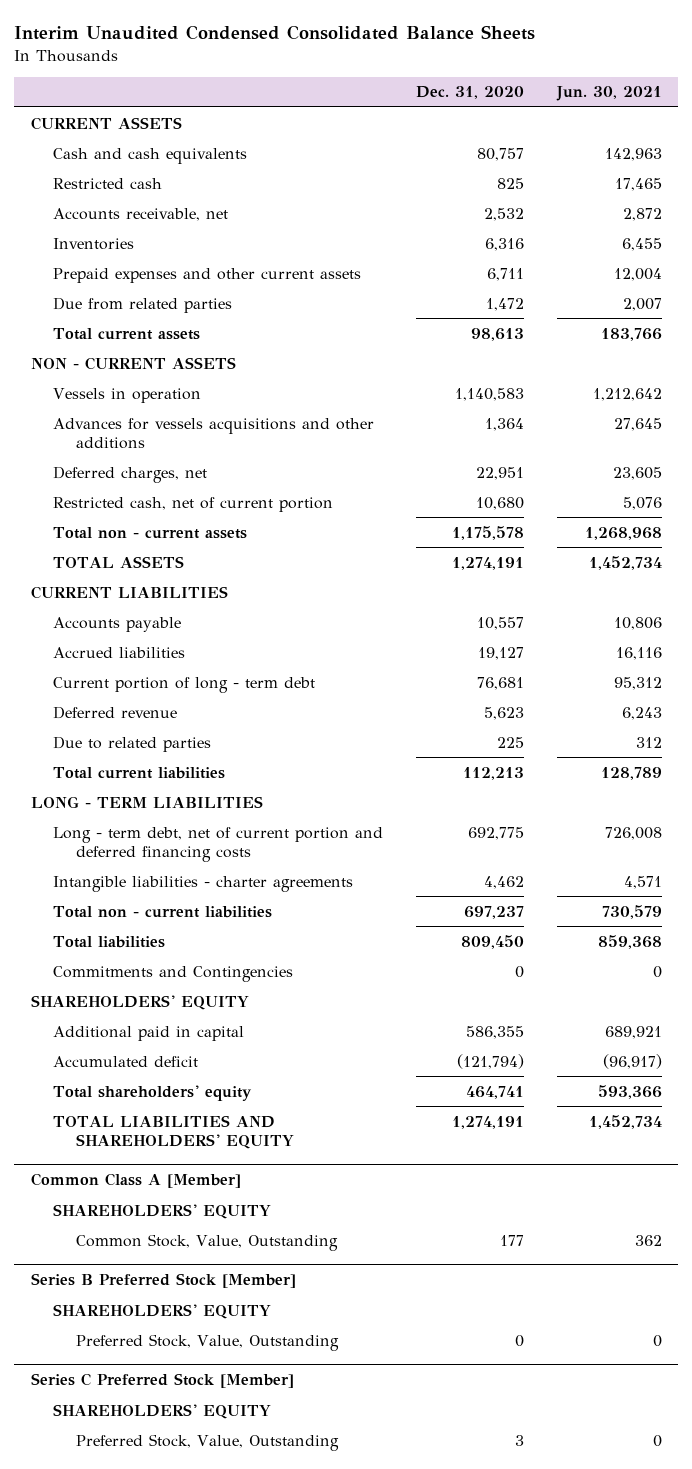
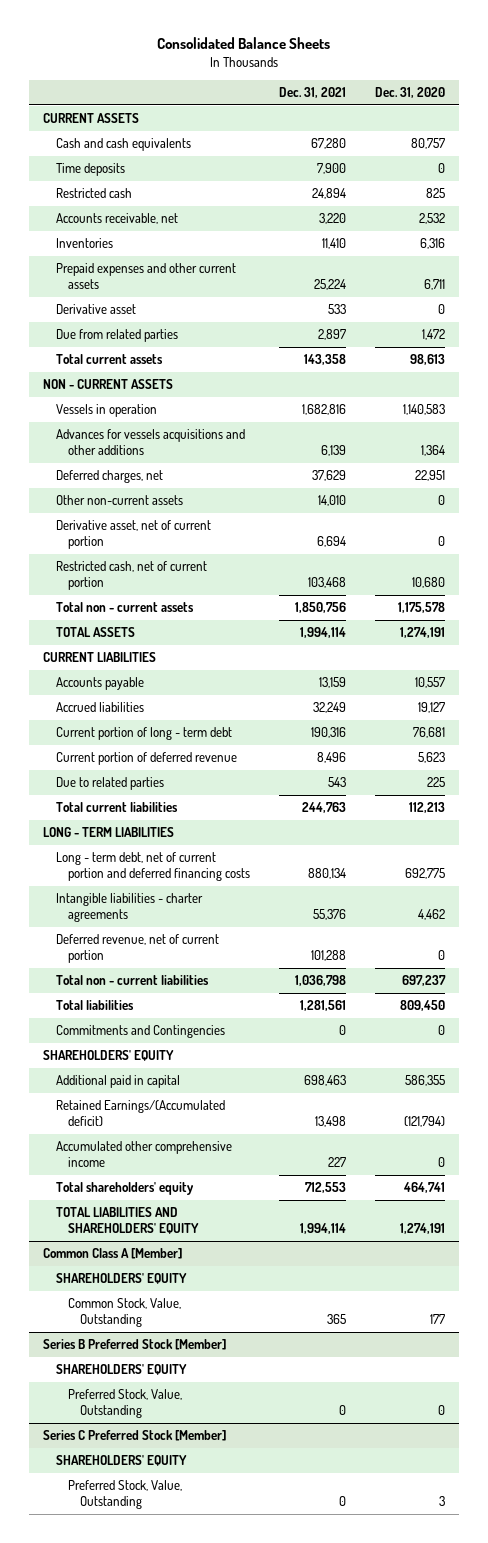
[14,25,536,41] Interim Unaudited Condensed Consolidated Balance Sheets -> [157,37,331,50] Consolidated Balance Sheets
[555,86,662,102] Jun. 30, 2021 -> none
none -> [278,87,346,99] Dec. 31, 2021
none -> [55,163,125,177] Time deposits
none -> [55,304,136,315] Derivative asset
none -> [55,495,183,506] Other non-current assets
none -> [55,520,211,550] Derivative asset, net of current portion
[53,705,178,719] Deferred revenue -> [55,752,237,766] Current portion of deferred revenue
none -> [55,934,219,964] Deferred revenue, net of current portion
[53,1055,199,1067] Accumulated deficit -> [55,1100,225,1127] Retained Earnings/(Accumulated deficit)
none -> [55,1141,232,1168] Accumulated other comprehensive income

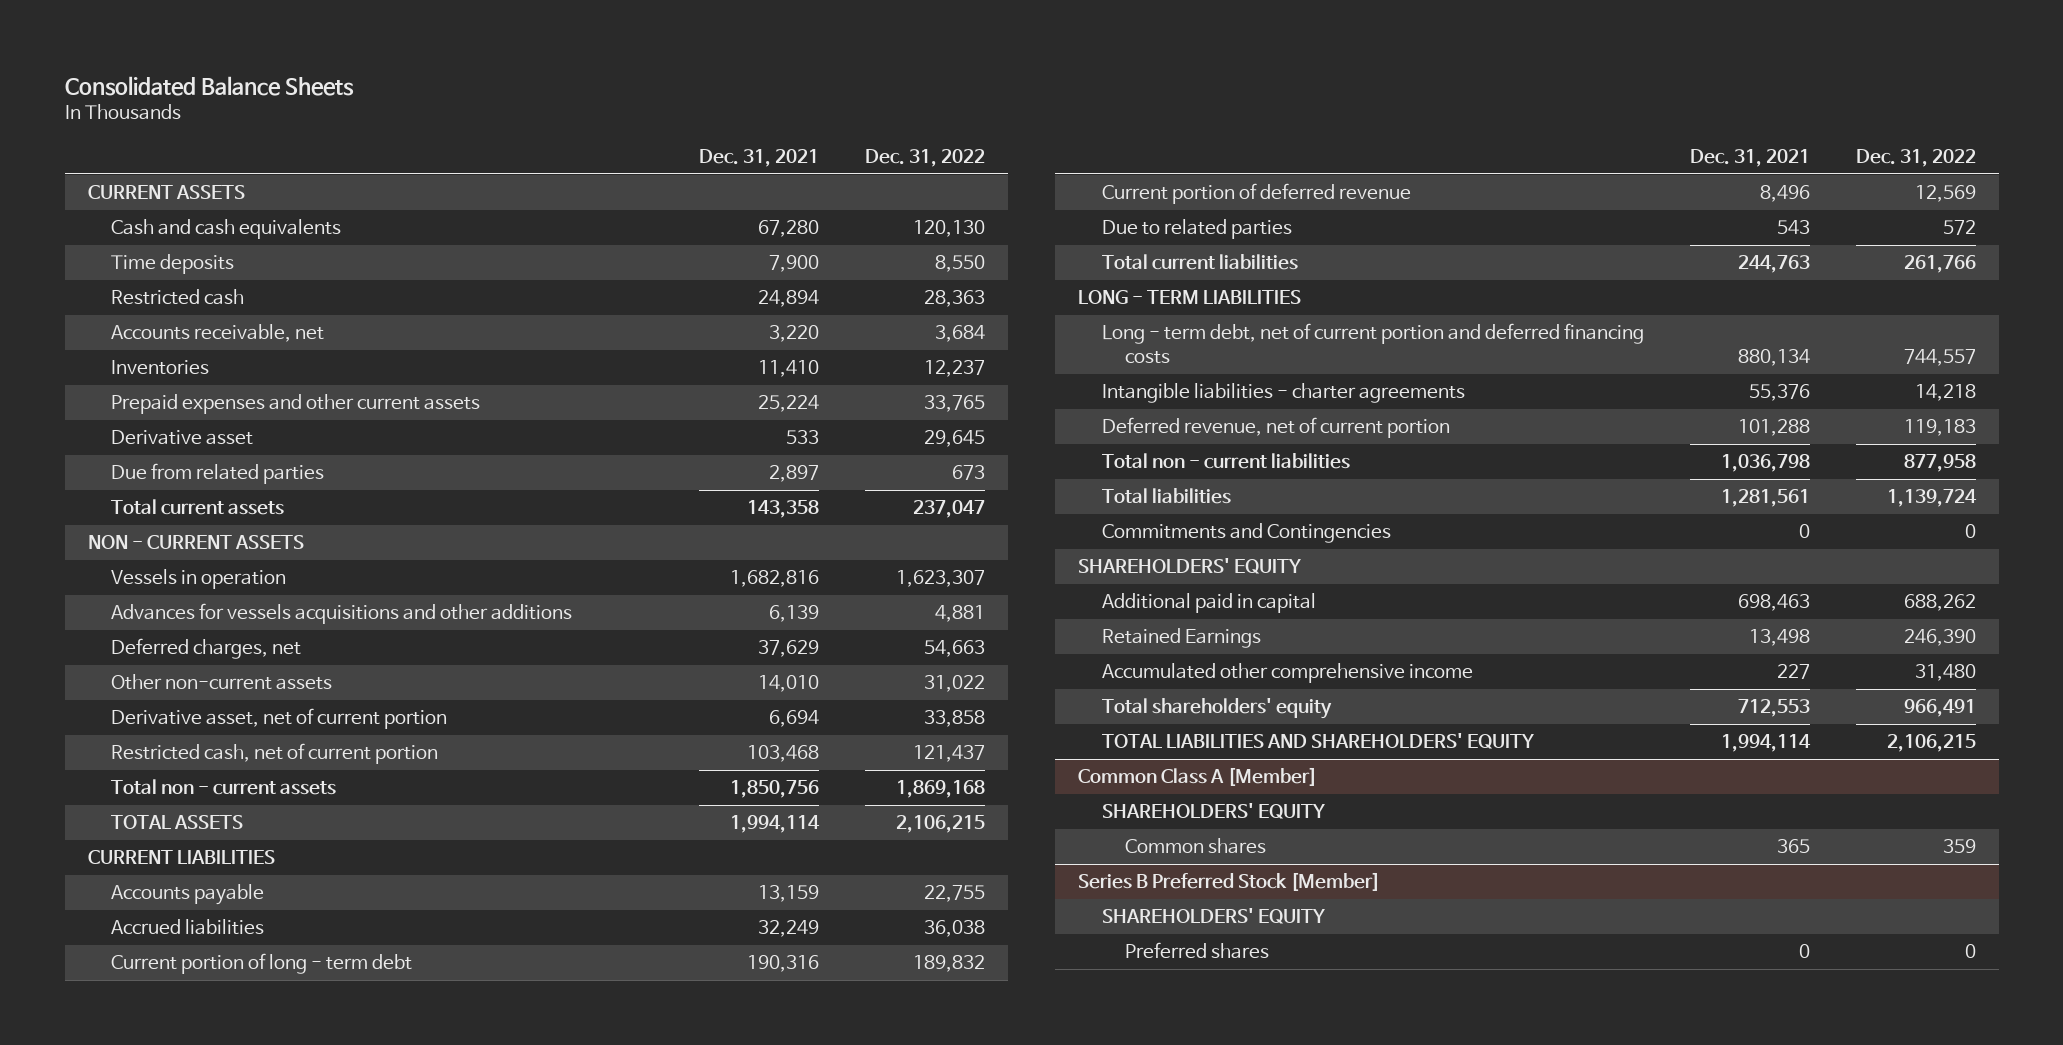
[374,87,445,99] Dec. 31, 2020 -> none
none -> [865,148,986,167] Dec. 31, 2022
[55,1100,225,1127] Retained Earnings/(Accumulated deficit) -> [1101,628,1261,649] Retained Earnings
[67,1298,181,1328] Common Stock, Value, Outstanding -> [1124,838,1266,855] Common shares
[43,1430,227,1442] Series C Preferred Stock [Member] -> none
[55,1455,187,1467] SHAREHOLDERS' EQUITY -> none
[67,1480,182,1510] Preferred Stock, Value, Outstanding -> none
[67,1389,182,1419] Preferred Stock, Value, Outstanding -> [1124,942,1269,960] Preferred shares

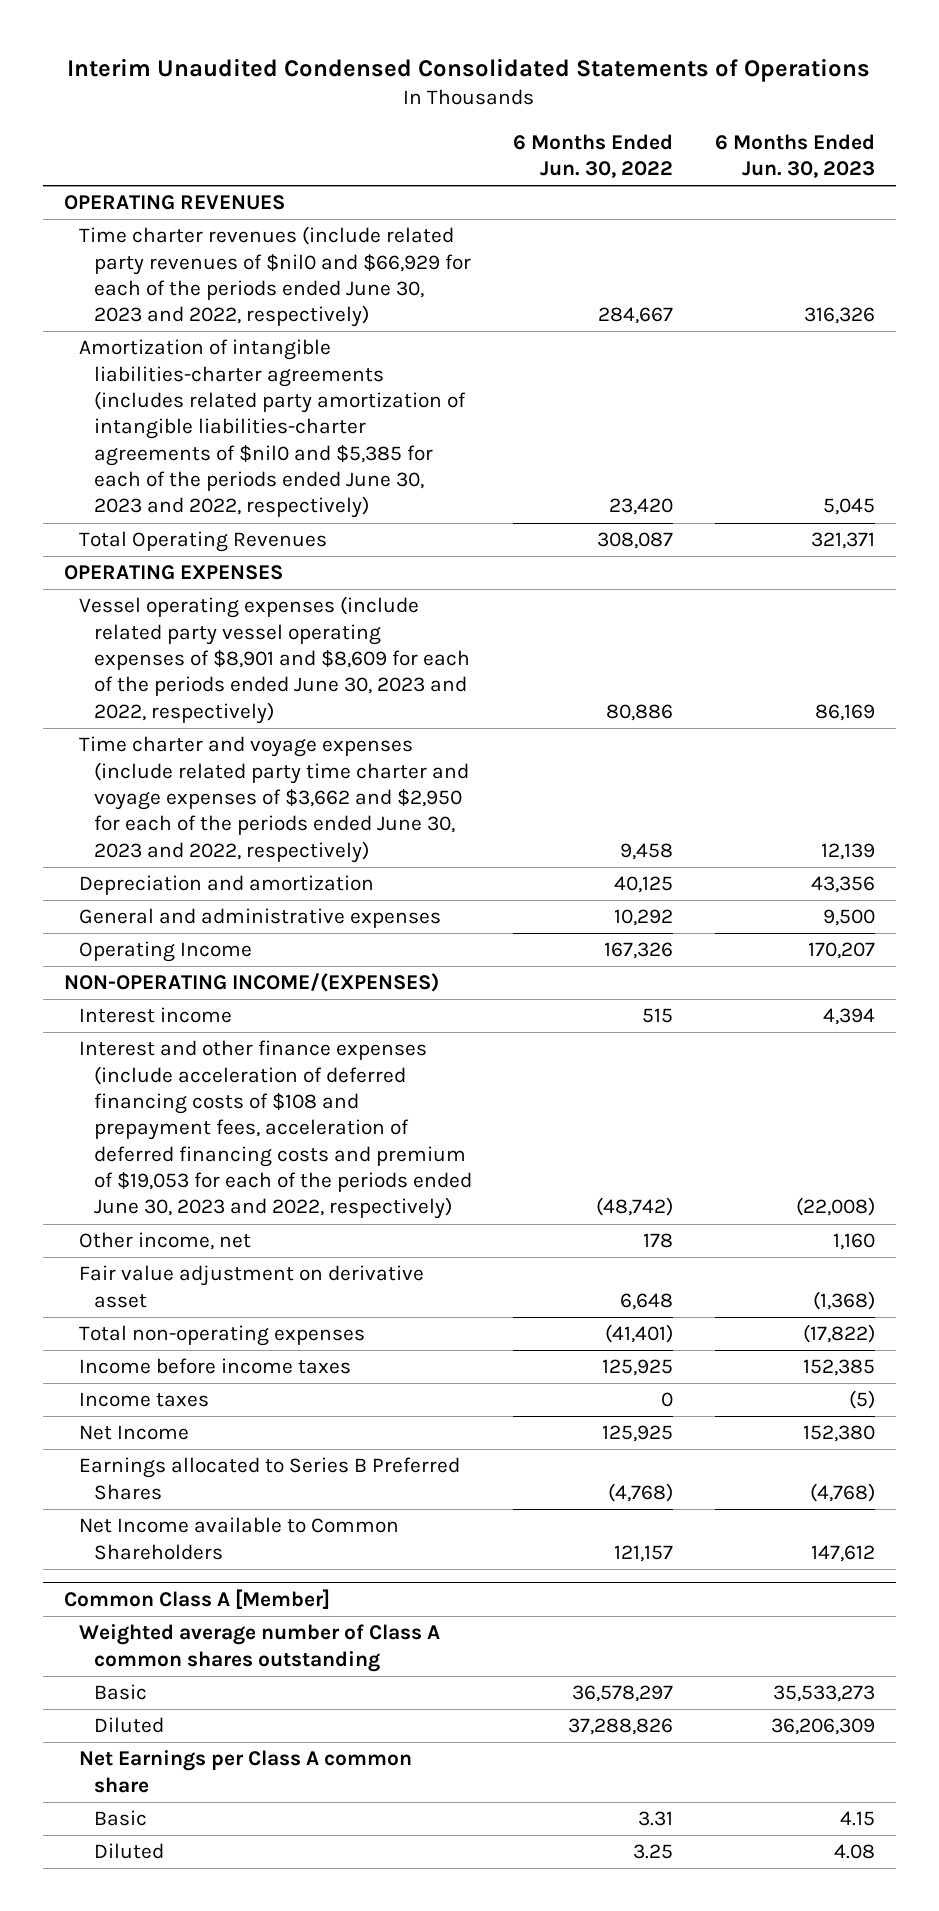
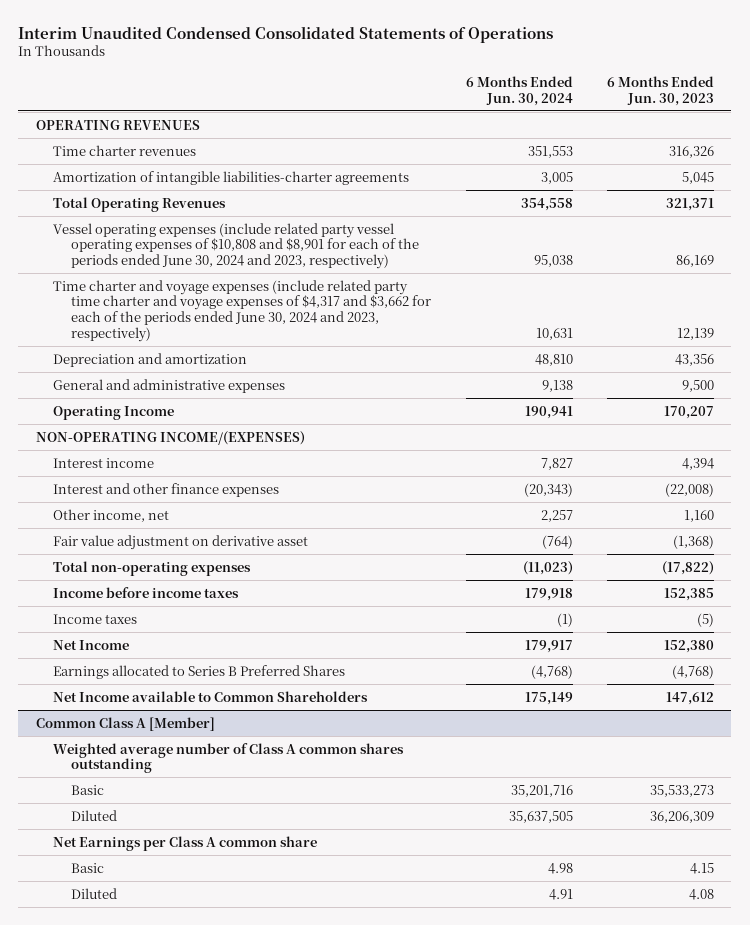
[513,133,674,179] 6 Months Ended Jun. 30, 2022 -> none
none -> [465,75,573,106] 6 Months Ended Jun. 30, 2024
[78,226,471,328] Time charter revenues (include related party revenues of $nil0 and $66,929 for each of the periods ended June 30, 2023 and 2022, respectively) -> [53,144,197,156] Time charter revenues
[78,339,466,519] Amortization of intangible liabilities-charter agreements (includes related party amortization of intangible liabilities-charter agreements of $nil0 and $5,385 for each of the periods ended June 30, 2023 and 2022, respectively) -> [53,170,410,185] Amortization of intangible liabilities-charter agreements
[64,565,284,581] OPERATING EXPENSES -> none
[78,596,470,724] Vessel operating expenses (include related party vessel operating expenses of $8,901 and $8,609 for each of the periods ended June 30, 2023 and 2022, respectively) -> [53,222,420,269] Vessel operating expenses (include related party vessel operating expenses of $10,808 and $8,901 for each of the periods ended June 30, 2024 and 2023, respectively)
[78,736,469,863] Time charter and voyage expenses (include related party time charter and voyage expenses of $3,662 and $2,950 for each of the periods ended June 30, 2023 and 2022, respectively) -> [53,279,432,342] Time charter and voyage expenses (include related party time charter and voyage expenses of $4,317 and $3,662 for each of the periods ended June 30, 2024 and 2023, respectively)
[78,1040,472,1220] Interest and other finance expenses (include acceleration of deferred financing costs of $108 and prepayment fees, acceleration of deferred financing costs and premium of $19,053 for each of the periods ended June 30, 2023 and 2022, respectively) -> [53,482,280,497] Interest and other finance expenses

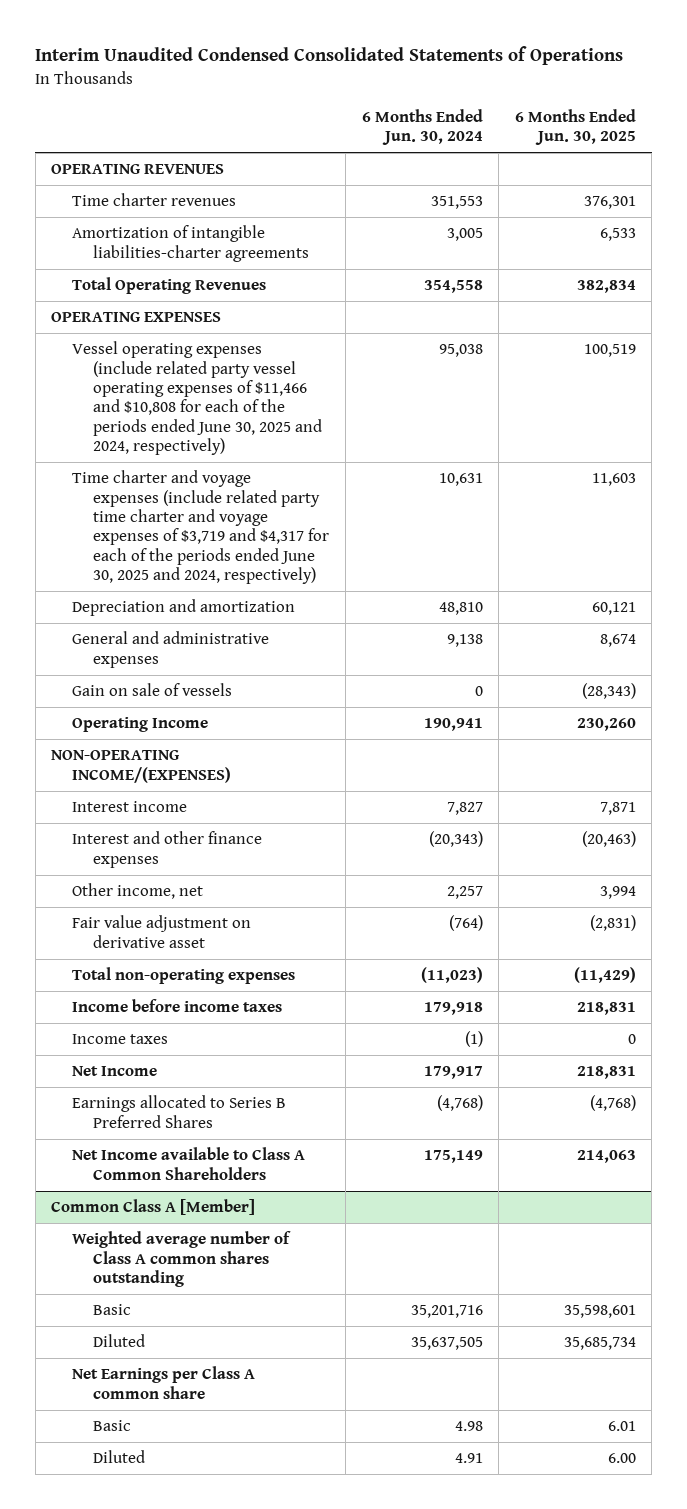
[606,75,714,106] 6 Months Ended Jun. 30, 2023 -> none
none -> [514,108,636,145] 6 Months Ended Jun. 30, 2025
none -> [51,312,222,323] OPERATING EXPENSES
[53,222,420,269] Vessel operating expenses (include related party vessel operating expenses of $10,808 and $8,901 for each of the periods ended June 30, 2024 and 2023, respectively) -> [72,341,323,456] Vessel operating expenses (include related party vessel operating expenses of $11,466 and $10,808 for each of the periods ended June 30, 2025 and 2024, respectively)
[53,279,432,342] Time charter and voyage expenses (include related party time charter and voyage expenses of $4,317 and $3,662 for each of the periods ended June 30, 2024 and 2023, respectively) -> [72,470,330,585] Time charter and voyage expenses (include related party time charter and voyage expenses of $3,719 and $4,317 for each of the periods ended June 30, 2025 and 2024, respectively)
none -> [72,683,233,697] Gain on sale of vessels
[53,690,369,702] Net Income available to Common Shareholders -> [72,1147,306,1180] Net Income available to Class A Common Shareholders

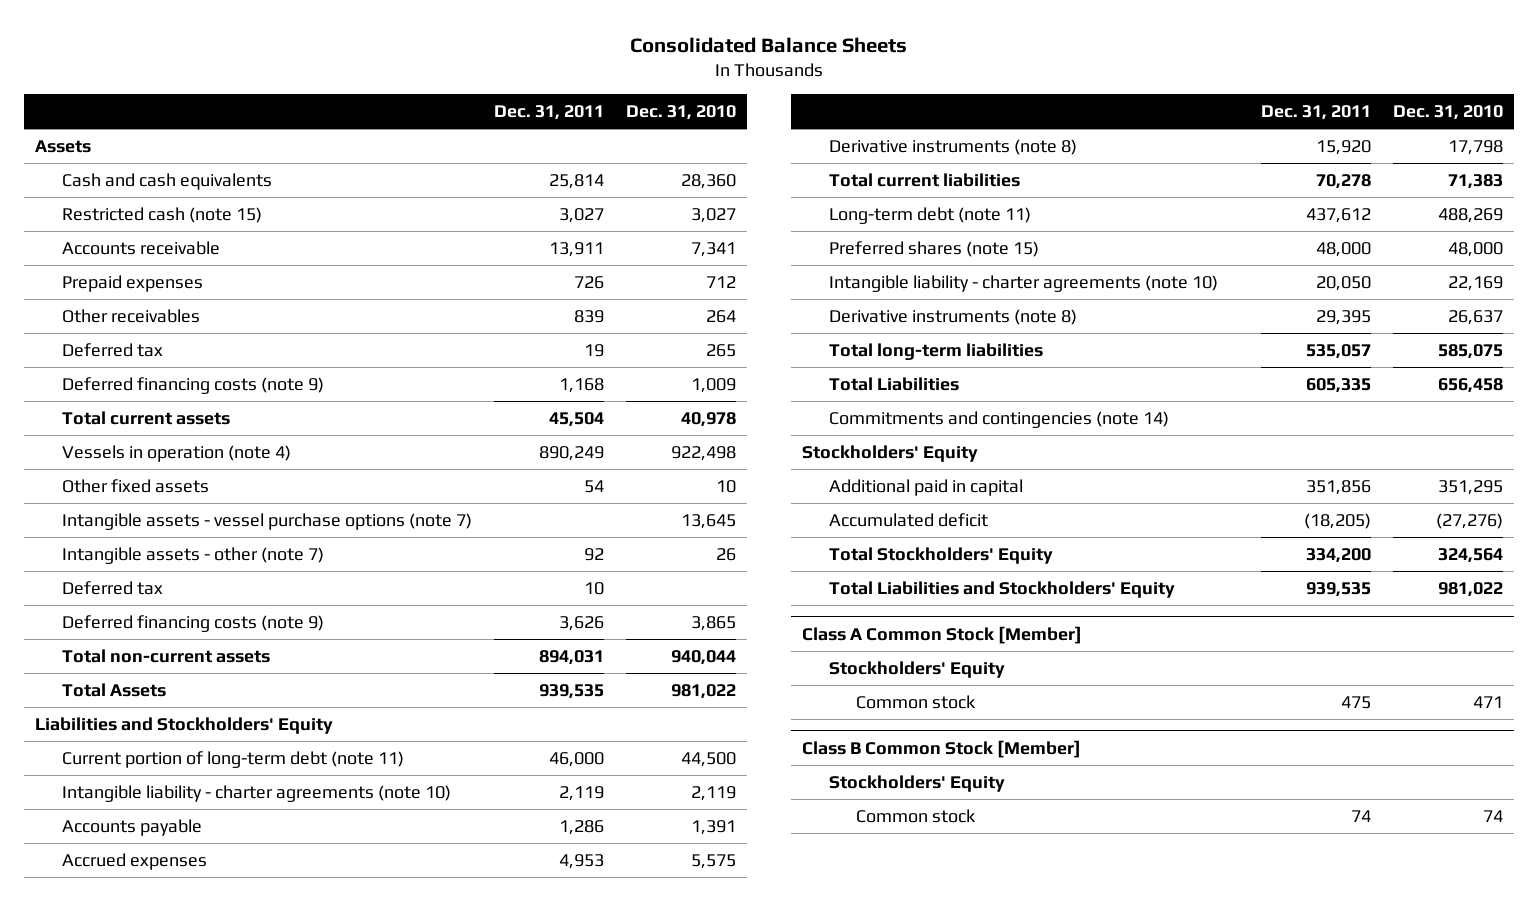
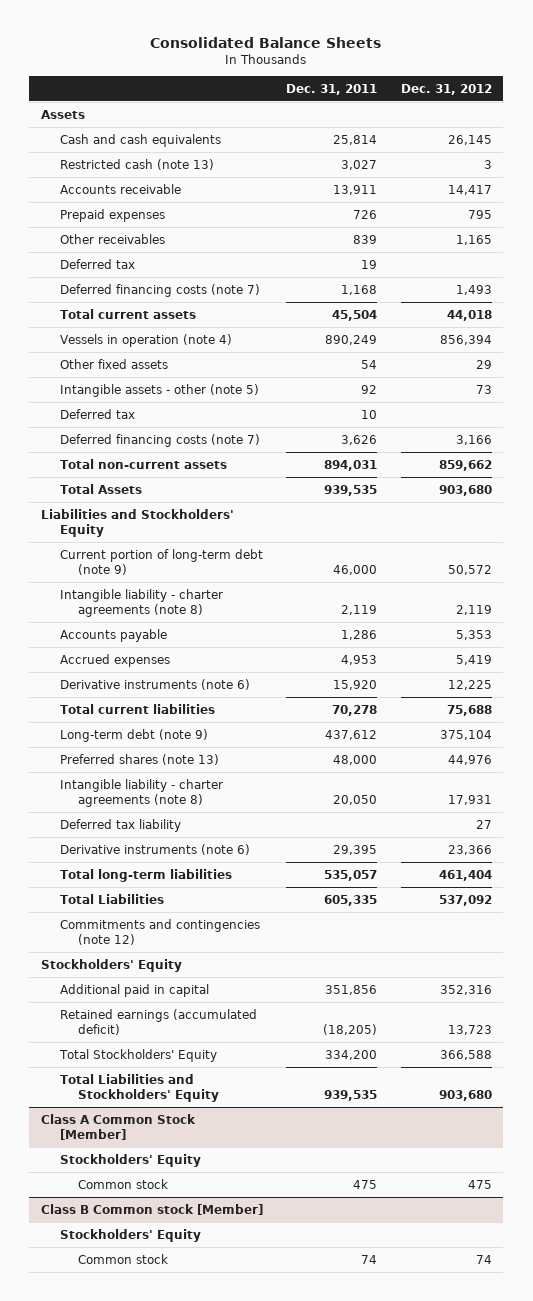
[625,104,736,120] Dec. 31, 2010 -> none
none -> [400,83,492,95] Dec. 31, 2012
[61,207,262,224] Restricted cash (note 15) -> [59,158,214,170] Restricted cash (note 13)
[61,377,324,395] Deferred financing costs (note 9) -> [59,283,260,297] Deferred financing costs (note 7)
[61,513,472,531] Intangible assets - vessel purchase options (note 7) -> none
[61,547,324,565] Intangible assets - other (note 7) -> [59,383,259,397] Intangible assets - other (note 5)
[61,615,324,633] Deferred financing costs (note 9) -> [59,433,260,447] Deferred financing costs (note 7)
[61,751,404,769] Current portion of long-term debt (note 11) -> [59,548,263,576] Current portion of long-term debt (note 9)
[61,785,451,803] Intangible liability - charter agreements (note 10) -> [59,588,223,618] Intangible liability - charter agreements (note 8)
[829,139,1078,156] Derivative instruments (note 8) -> [59,678,250,690] Derivative instruments (note 6)
[829,207,1032,225] Long-term debt (note 11) -> [59,728,208,742] Long-term debt (note 9)
[829,241,1040,258] Preferred shares (note 15) -> [59,753,219,765] Preferred shares (note 13)
[829,275,1219,293] Intangible liability - charter agreements (note 10) -> [59,778,223,808] Intangible liability - charter agreements (note 8)
none -> [59,818,181,832] Deferred tax liability
[829,309,1078,326] Derivative instruments (note 8) -> [59,843,250,855] Derivative instruments (note 6)
[829,411,1170,429] Commitments and contingencies (note 14) -> [59,918,260,946] Commitments and contingencies (note 12)
[829,513,989,528] Accumulated deficit -> [59,1008,257,1036] Retained earnings (accumulated deficit)
[802,739,1082,758] Class B Common Stock [Member] -> [41,1203,264,1215] Class B Common stock [Member]

